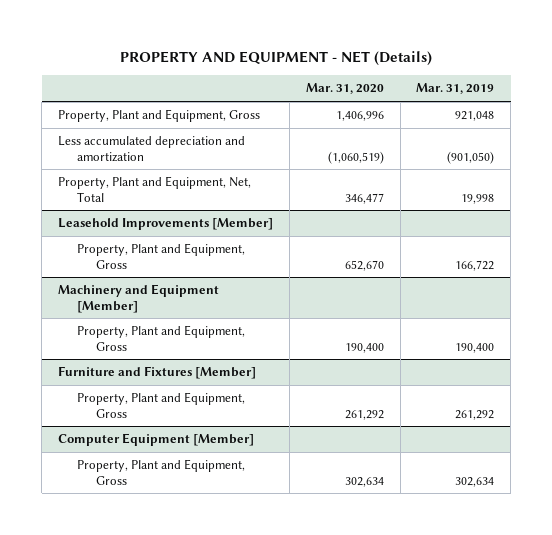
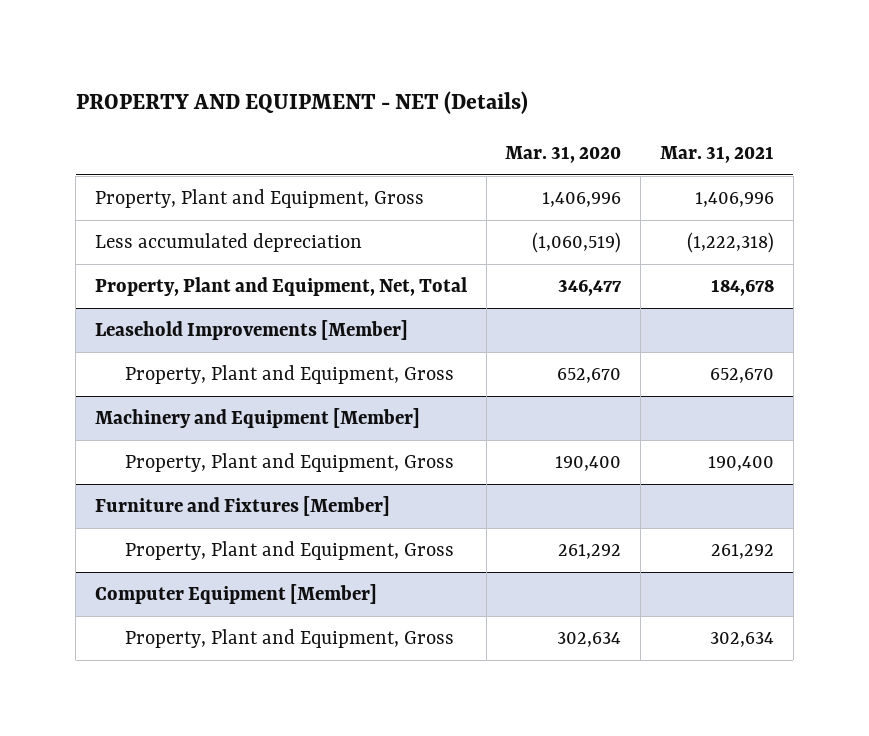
[416,83,495,95] Mar. 31, 2019 -> none
none -> [659,146,774,164] Mar. 31, 2021
[58,136,246,162] Less accumulated depreciation and amortization -> [95,233,363,253] Less accumulated depreciation

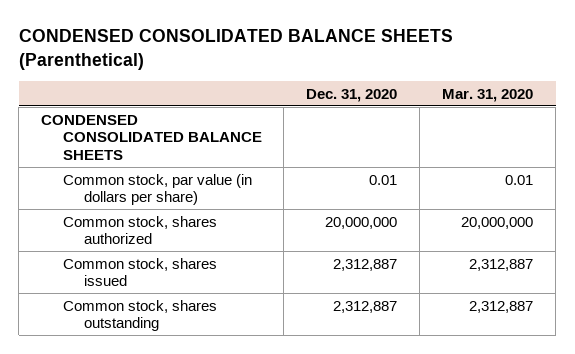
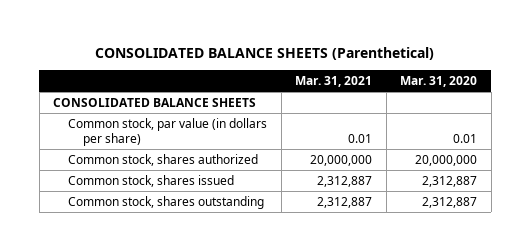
[18,29,453,70] CONDENSED CONSOLIDATED BALANCE SHEETS (Parenthetical) -> [95,46,435,60] CONSOLIDATED BALANCE SHEETS (Parenthetical)
[306,88,398,102] Dec. 31, 2020 -> none
none -> [295,75,373,87] Mar. 31, 2021
[41,114,262,161] CONDENSED CONSOLIDATED BALANCE SHEETS -> [53,97,257,107] CONSOLIDATED BALANCE SHEETS

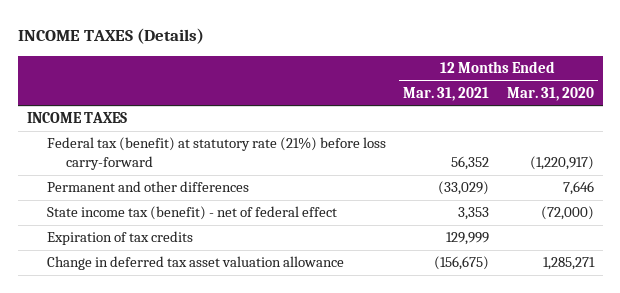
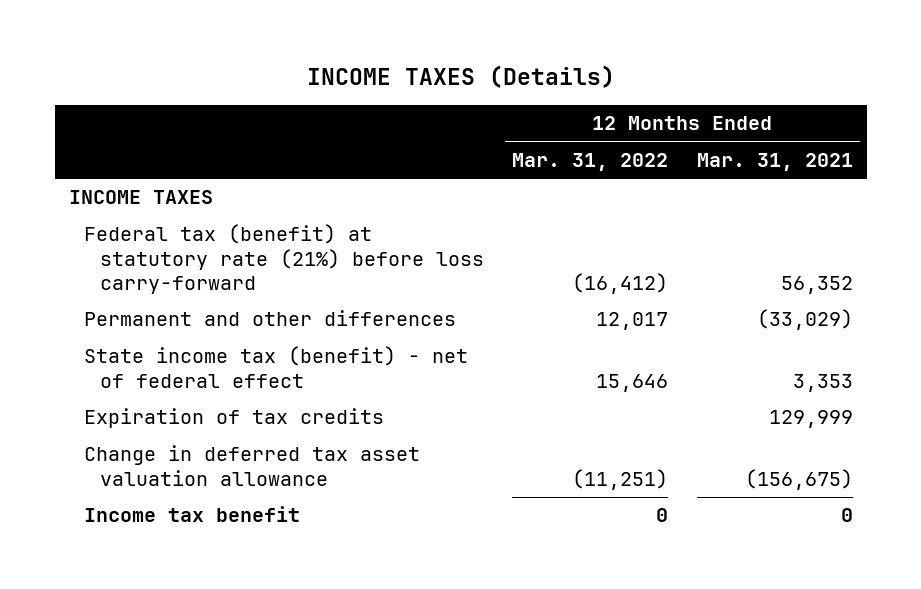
[506,87,594,102] Mar. 31, 2020 -> none
none -> [512,153,669,172] Mar. 31, 2022
none -> [84,506,301,523] Income tax benefit

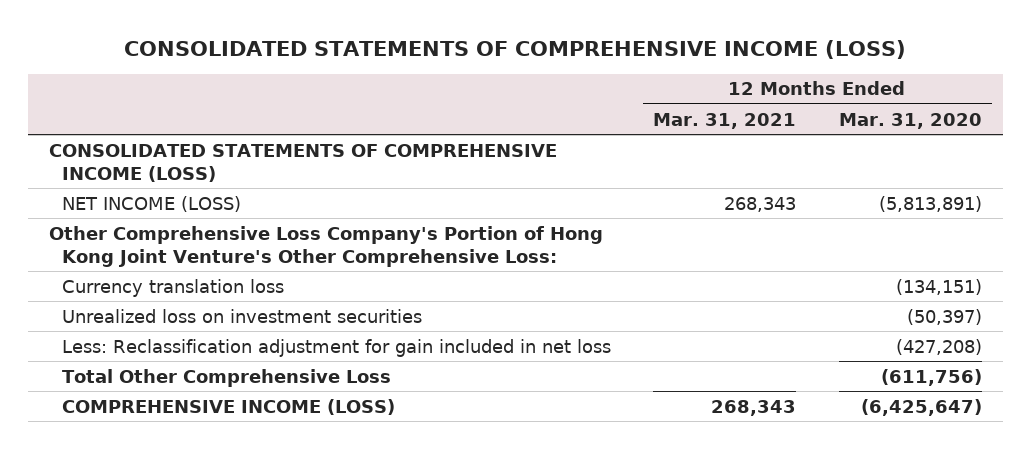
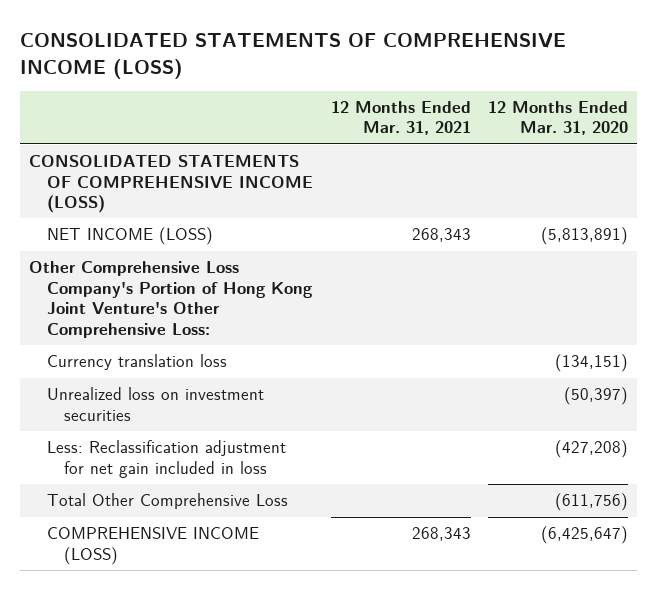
[62,338,612,357] Less: Reclassification adjustment for gain included in net loss -> [46,440,286,478] Less: Reclassification adjustment for net gain included in loss

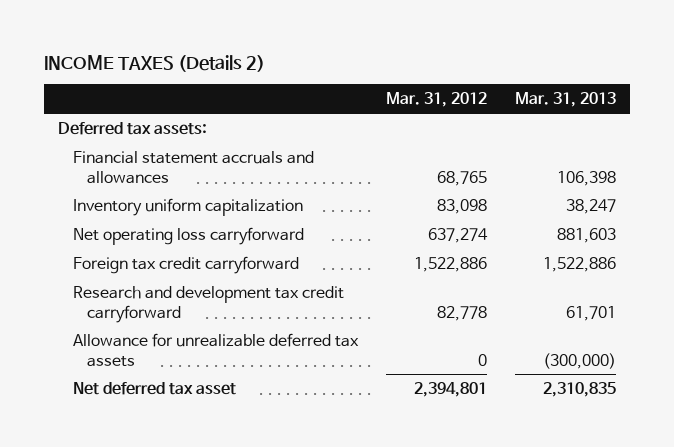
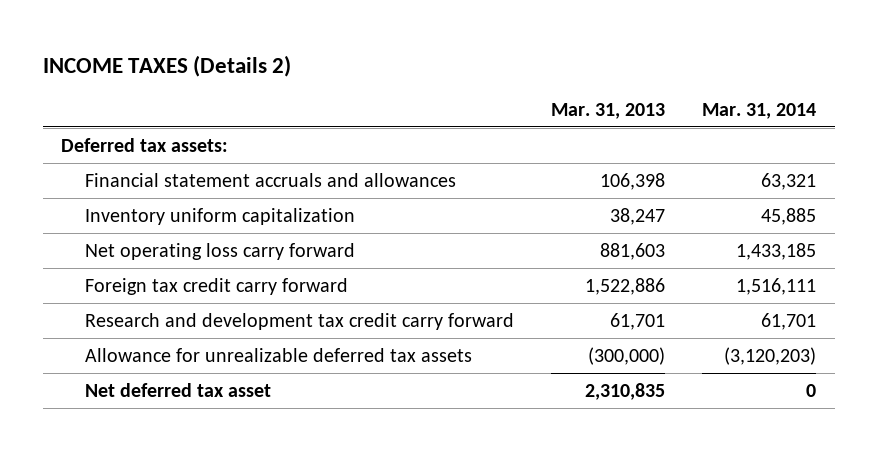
[385,92,487,108] Mar. 31, 2012 -> none
none -> [702,102,817,119] Mar. 31, 2014
[72,227,304,246] Net operating loss carryforward -> [85,242,356,260] Net operating loss carry forward
[72,256,299,275] Foreign tax credit carryforward -> [85,277,349,295] Foreign tax credit carry forward
[72,286,344,323] Research and development tax credit carryforward -> [85,312,515,330] Research and development tax credit carry forward

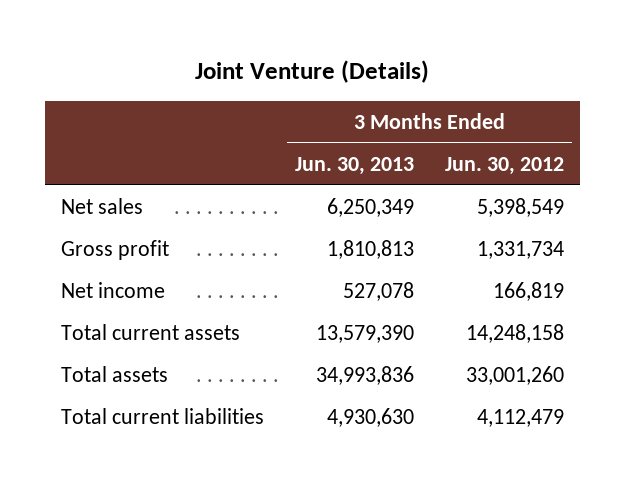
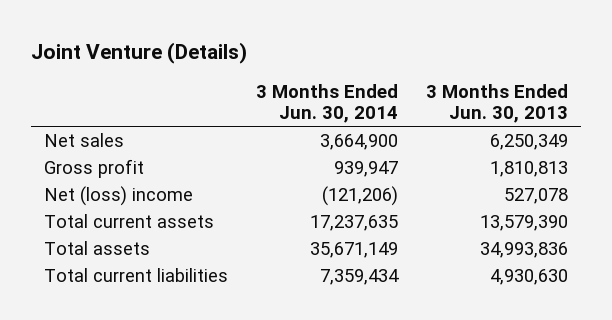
[445,157,565,176] Jun. 30, 2012 -> none
none -> [255,83,398,124] 3 Months Ended Jun. 30, 2014
[60,282,165,299] Net income -> [44,185,194,206] Net (loss) income

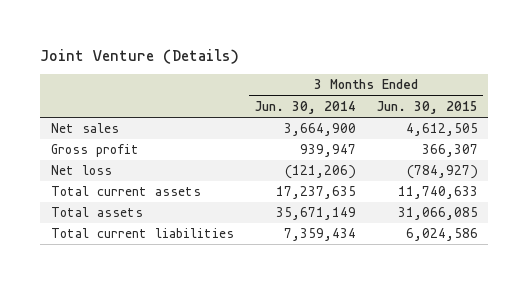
[425,83,568,124] 3 Months Ended Jun. 30, 2013 -> none
none -> [376,100,478,114] Jun. 30, 2015
[44,185,194,206] Net (loss) income -> [50,165,112,176] Net loss

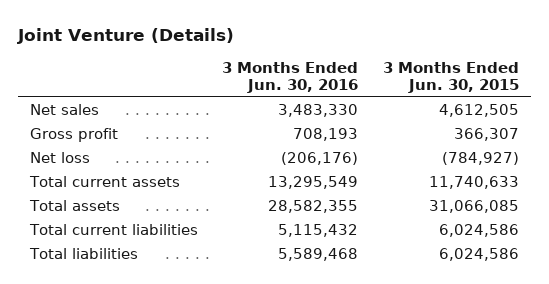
[254,100,356,114] Jun. 30, 2014 -> none
none -> [222,61,359,93] 3 Months Ended Jun. 30, 2016
none -> [29,248,139,260] Total liabilities

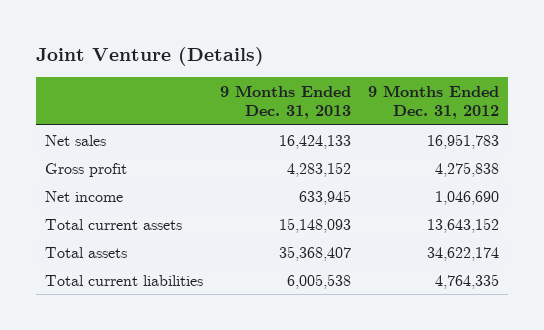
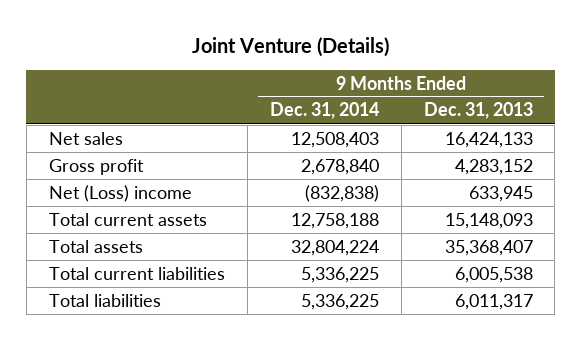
[368,84,500,120] 9 Months Ended Dec. 31, 2012 -> none
none -> [269,102,379,120] Dec. 31, 2014
[44,190,123,202] Net income -> [48,184,192,202] Net (Loss) income
none -> [48,293,161,307] Total liabilities

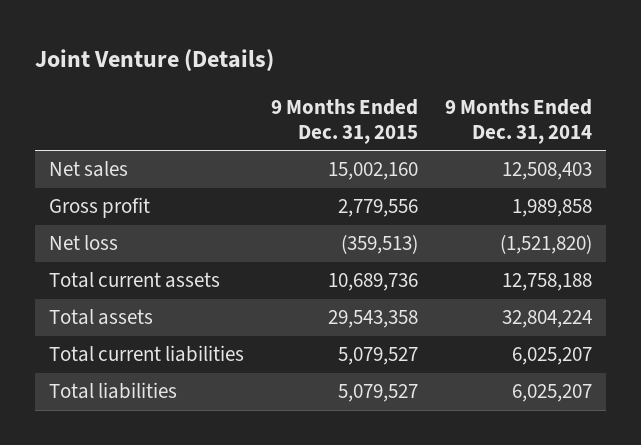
[423,102,533,120] Dec. 31, 2013 -> none
none -> [270,98,418,144] 9 Months Ended Dec. 31, 2015
[300,158,379,175] 2,678,840 -> [512,199,593,218] 1,989,858
[48,184,192,202] Net (Loss) income -> [48,235,118,251] Net loss
[304,184,379,202] (832,838) -> [500,234,593,255] (1,521,820)
[300,266,379,283] 5,336,225 -> [512,347,593,366] 6,025,207
[300,293,379,310] 5,336,225 -> [512,384,593,403] 6,025,207

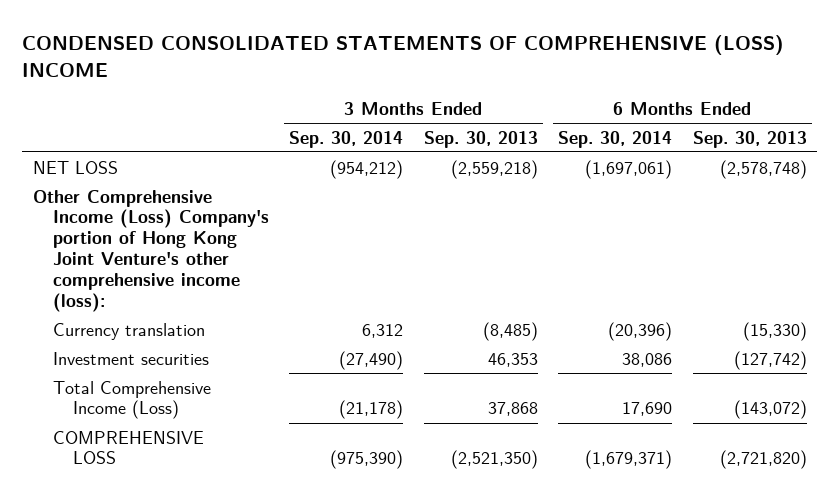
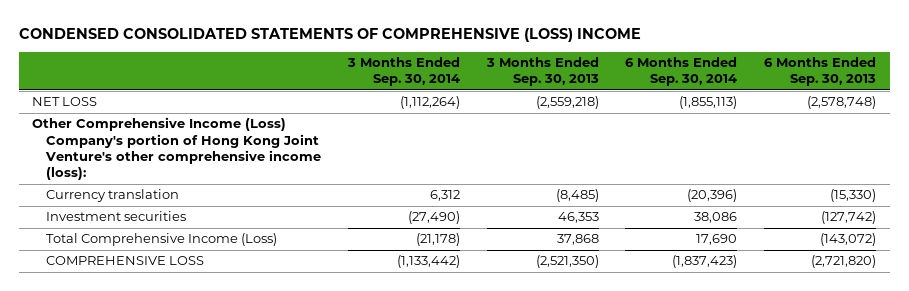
[330,159,404,179] (954,212) -> [399,96,460,110] (1,112,264)
[585,159,673,179] (1,697,061) -> [679,96,738,110] (1,855,113)
[330,450,404,470] (975,390) -> [396,255,460,269] (1,133,442)
[585,450,673,470] (1,679,371) -> [672,255,738,269] (1,837,423)

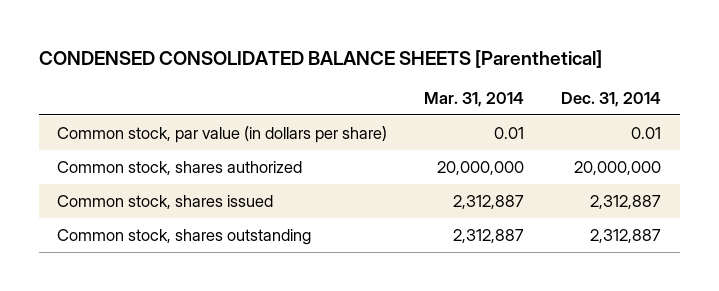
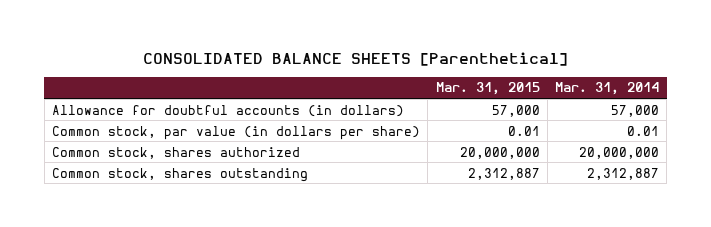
[39,49,603,68] CONDENSED CONSOLIDATED BALANCE SHEETS [Parenthetical] -> [142,52,568,67] CONSOLIDATED BALANCE SHEETS [Parenthetical]
[561,92,662,108] Dec. 31, 2014 -> none
none -> [435,82,540,96] Mar. 31, 2015
none -> [52,104,405,117] Allowance for doubtful accounts (in dollars)
[57,194,274,209] Common stock, shares issued -> none

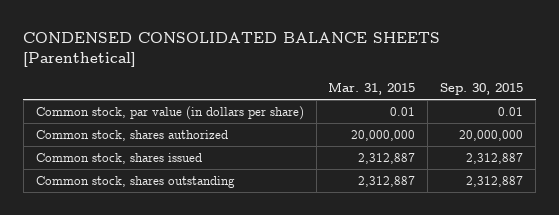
[142,52,568,67] CONSOLIDATED BALANCE SHEETS [Parenthetical] -> [23,32,441,67] CONDENSED CONSOLIDATED BALANCE SHEETS [Parenthetical]
[555,82,660,96] Mar. 31, 2014 -> none
none -> [440,82,524,95] Sep. 30, 2015
[52,104,405,117] Allowance for doubtful accounts (in dollars) -> none
none -> [35,153,202,165] Common stock, shares issued

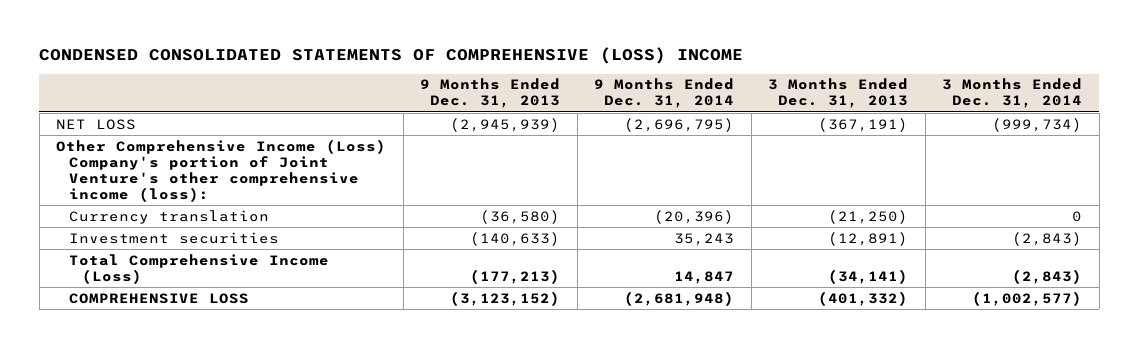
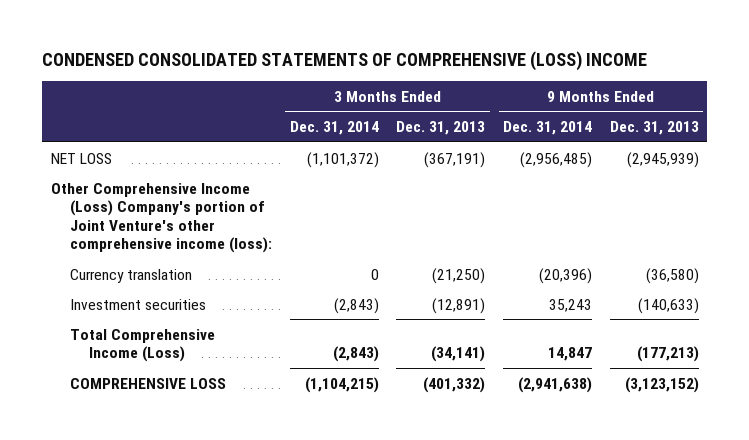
[624,117,735,132] (2,696,795) -> [520,151,593,168] (2,956,485)
[992,117,1083,132] (999,734) -> [306,151,379,168] (1,101,372)
[624,290,735,306] (2,681,948) -> [518,376,593,393] (2,941,638)
[972,290,1083,306] (1,002,577) -> [304,376,379,393] (1,104,215)

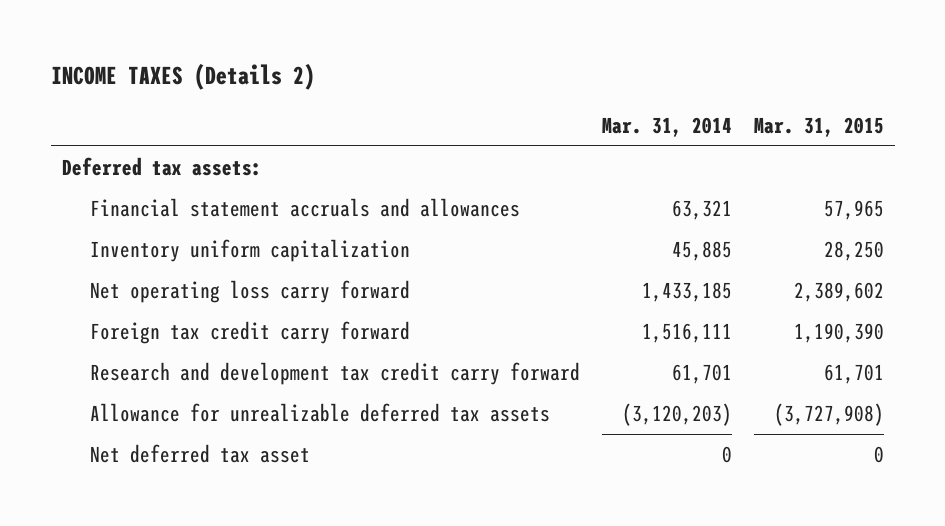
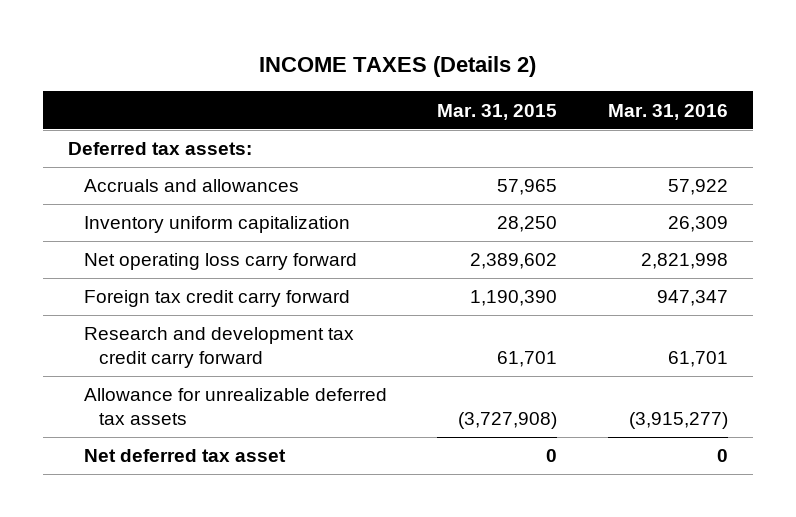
[601,116,732,137] Mar. 31, 2014 -> none
none -> [607,103,728,120] Mar. 31, 2016
[89,197,520,217] Financial statement accruals and allowances -> [83,179,299,193] Accruals and allowances

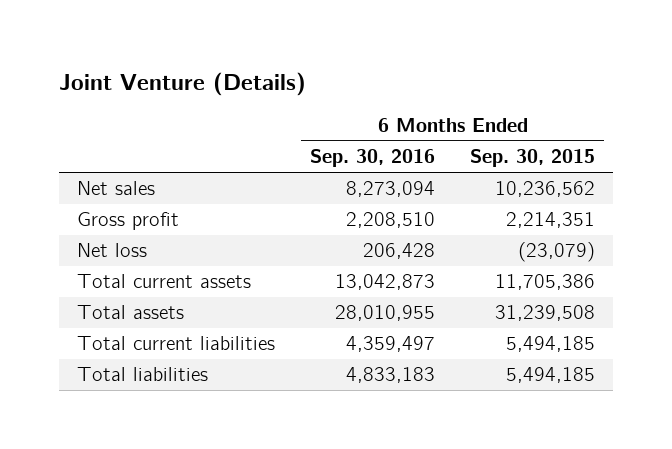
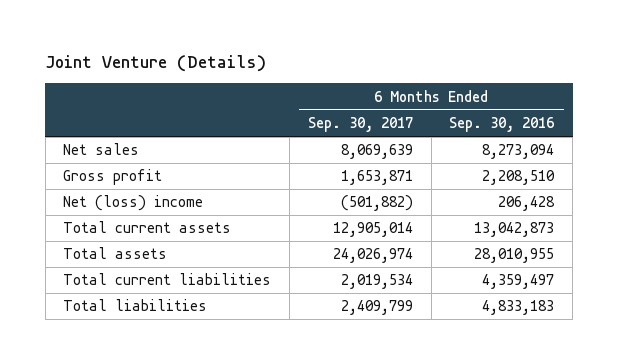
[470,149,596,168] Sep. 30, 2015 -> none
none -> [307,117,413,133] Sep. 30, 2017
[76,243,147,258] Net loss -> [63,195,204,212] Net (loss) income

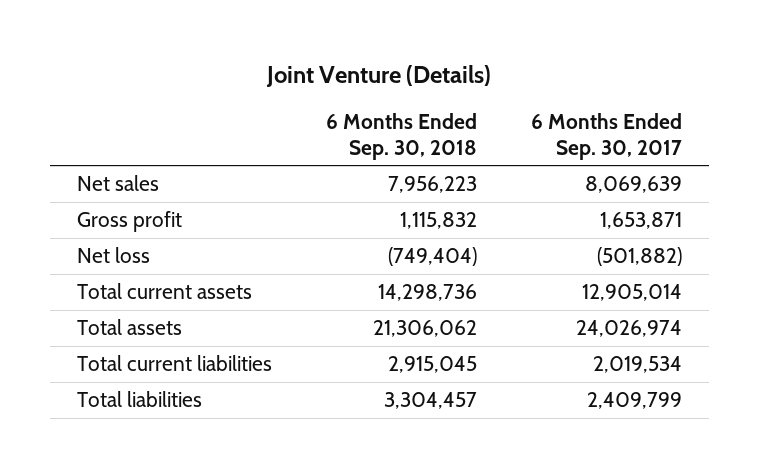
[449,117,555,133] Sep. 30, 2016 -> none
none -> [325,113,477,160] 6 Months Ended Sep. 30, 2018
[63,195,204,212] Net (loss) income -> [77,247,151,264] Net loss

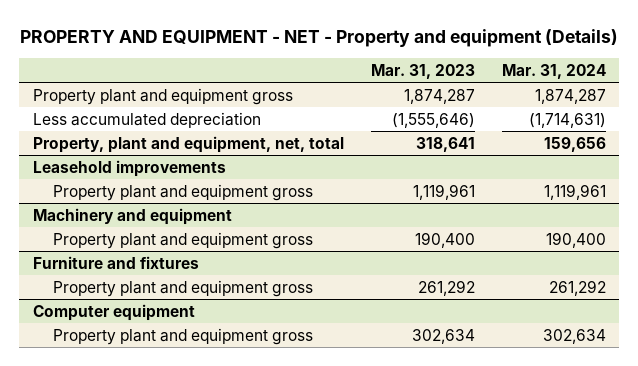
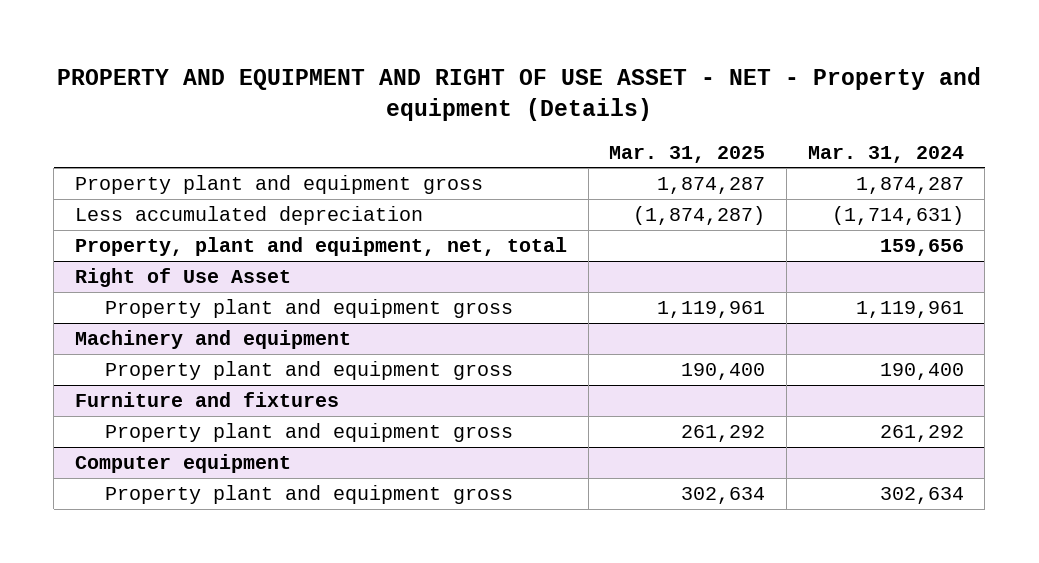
[20,28,619,47] PROPERTY AND EQUIPMENT - NET - Property and equipment (Details) -> [57,67,982,122] PROPERTY AND EQUIPMENT AND RIGHT OF USE ASSET - NET - Property and equipment (Details)
[370,63,475,79] Mar. 31, 2023 -> none
none -> [609,145,766,163] Mar. 31, 2025
[32,159,226,177] Leasehold improvements -> [75,267,292,287] Right of Use Asset

